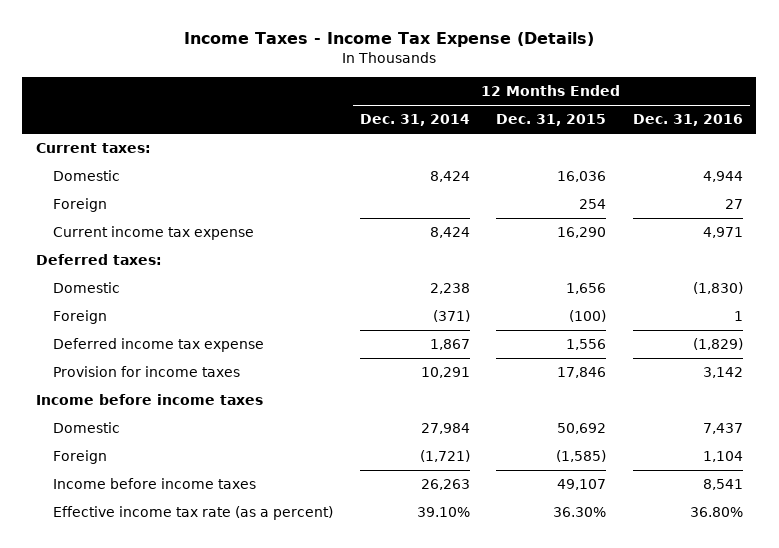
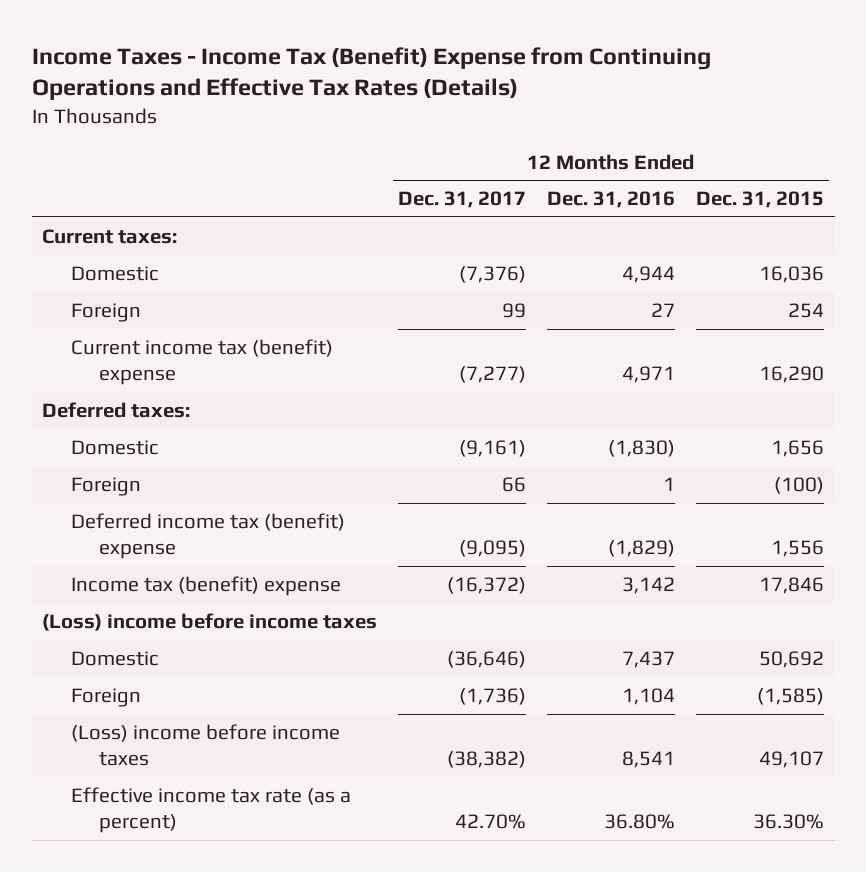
[184,32,595,48] Income Taxes - Income Tax Expense (Details) -> [31,46,711,101] Income Taxes - Income Tax (Benefit) Expense from Continuing Operations and Effective Tax Rates (Details)
[359,114,470,127] Dec. 31, 2014 -> none
none -> [398,191,527,209] Dec. 31, 2017
[53,226,255,241] Current income tax expense -> [70,338,333,386] Current income tax (benefit) expense
[53,338,265,353] Deferred income tax expense -> [70,512,345,560] Deferred income tax (benefit) expense
[53,366,241,378] Provision for income taxes -> [70,575,341,596] Income tax (benefit) expense
[35,394,263,406] Income before income taxes -> [42,612,378,631] (Loss) income before income taxes
[53,478,257,490] Income before income taxes -> [70,723,340,767] (Loss) income before income taxes

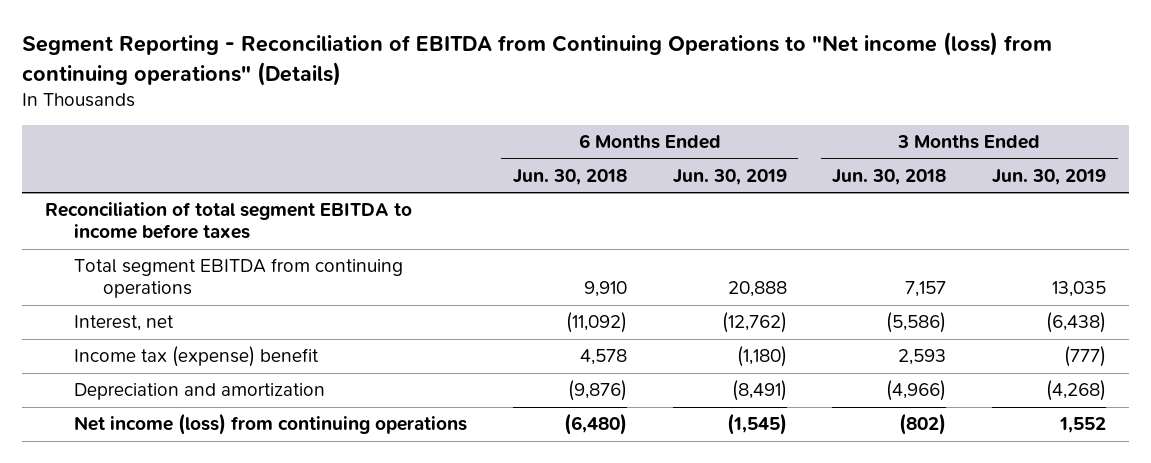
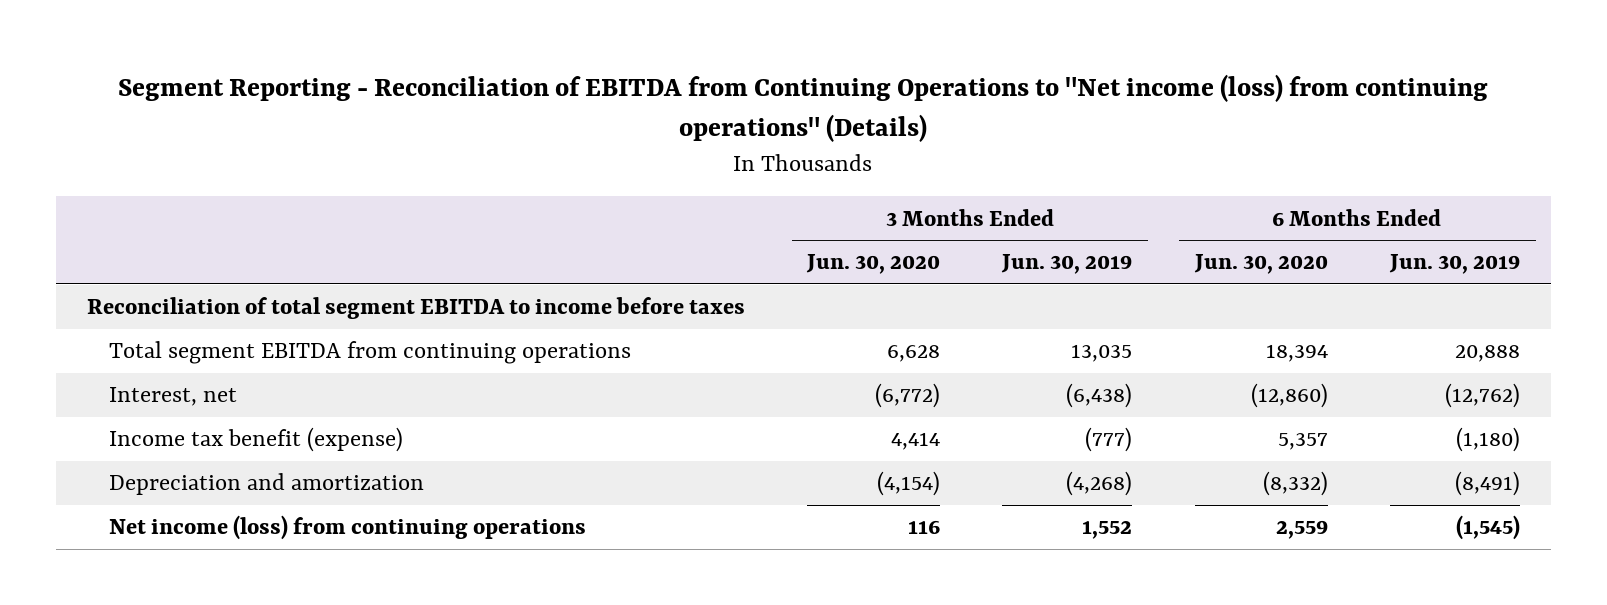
[512,168,627,185] Jun. 30, 2018 -> none
[832,168,947,185] Jun. 30, 2018 -> none
none -> [806,254,941,275] Jun. 30, 2020
none -> [1193,254,1328,275] Jun. 30, 2020
[73,346,319,368] Income tax (expense) benefit -> [108,427,403,453] Income tax benefit (expense)

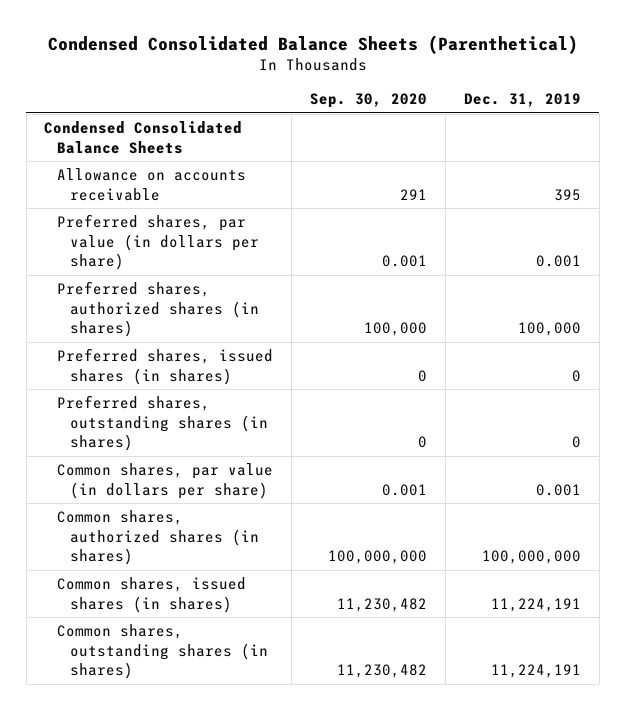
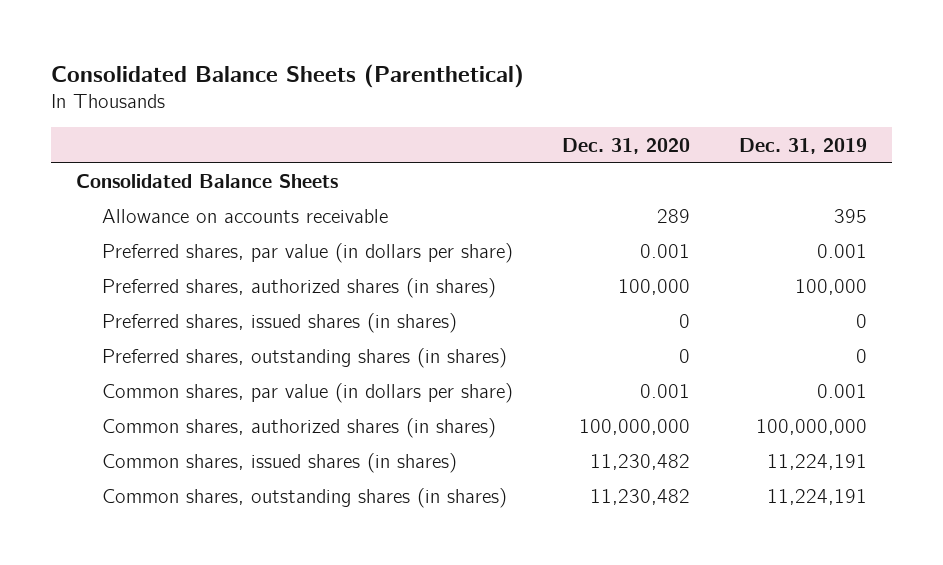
[47,34,578,54] Condensed Consolidated Balance Sheets (Parenthetical) -> [51,63,525,88] Consolidated Balance Sheets (Parenthetical)
[309,93,427,109] Sep. 30, 2020 -> none
none -> [562,137,691,154] Dec. 31, 2020
[44,121,243,154] Condensed Consolidated Balance Sheets -> [76,174,339,189] Consolidated Balance Sheets

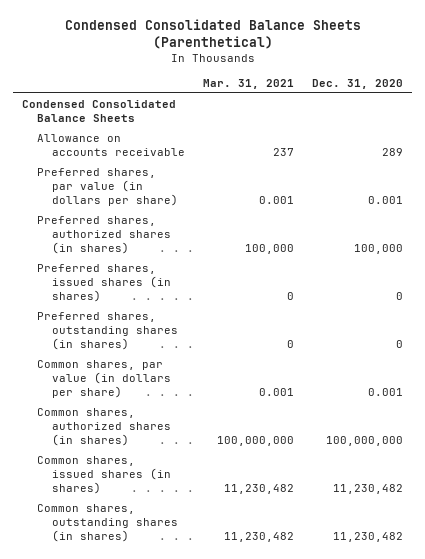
[51,63,525,88] Consolidated Balance Sheets (Parenthetical) -> [64,18,361,50] Condensed Consolidated Balance Sheets (Parenthetical)
[739,137,868,154] Dec. 31, 2019 -> none
none -> [203,78,295,89] Mar. 31, 2021
[76,174,339,189] Consolidated Balance Sheets -> [21,99,176,122] Condensed Consolidated Balance Sheets

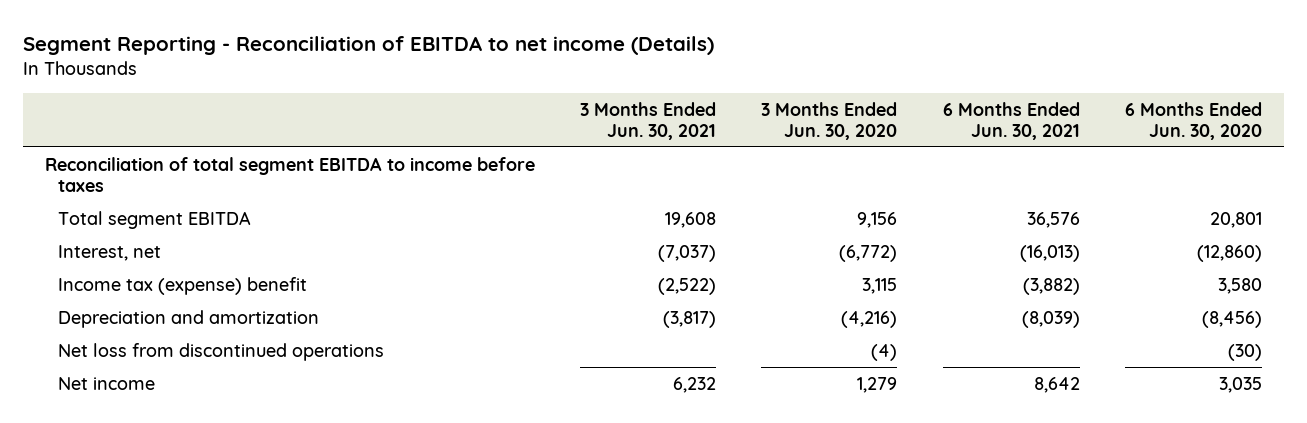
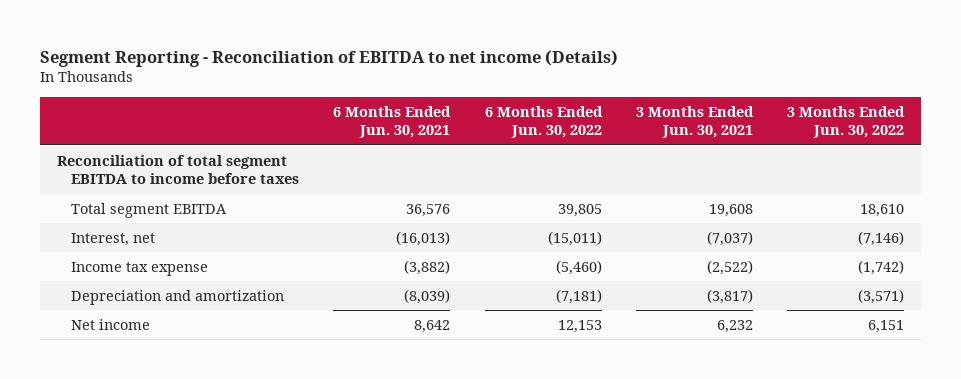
[761,101,898,140] 3 Months Ended Jun. 30, 2020 -> none
[1124,101,1262,140] 6 Months Ended Jun. 30, 2020 -> none
none -> [484,105,603,139] 6 Months Ended Jun. 30, 2022
none -> [786,105,905,139] 3 Months Ended Jun. 30, 2022
[58,276,308,295] Income tax (expense) benefit -> [71,261,209,276] Income tax expense
[58,342,385,361] Net loss from discontinued operations -> none

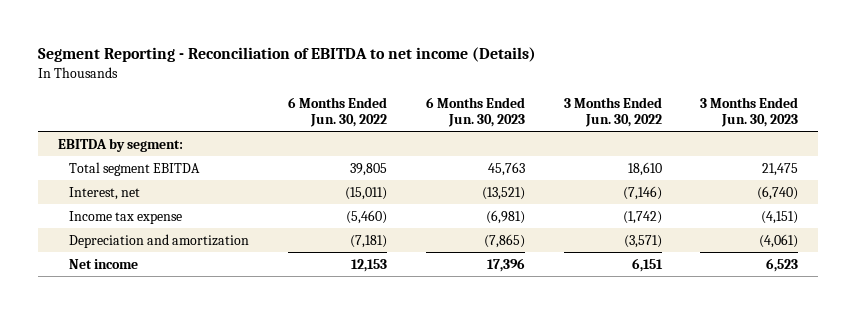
[333,105,452,139] 6 Months Ended Jun. 30, 2021 -> none
[635,105,754,139] 3 Months Ended Jun. 30, 2021 -> none
none -> [425,96,525,127] 6 Months Ended Jun. 30, 2023
none -> [700,96,799,127] 3 Months Ended Jun. 30, 2023
[57,154,300,185] Reconciliation of total segment EBITDA to income before taxes -> [57,137,183,152] EBITDA by segment:

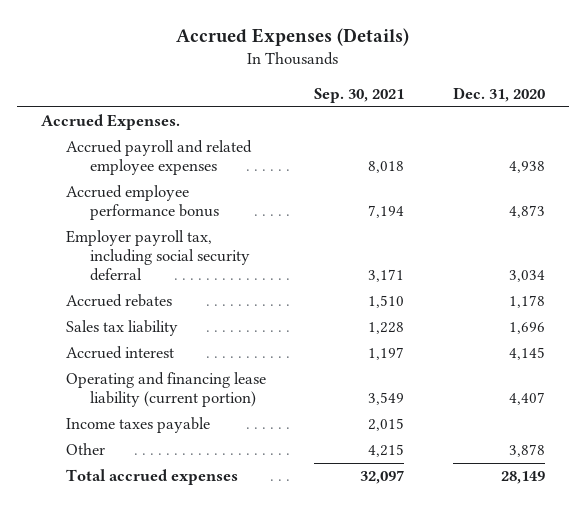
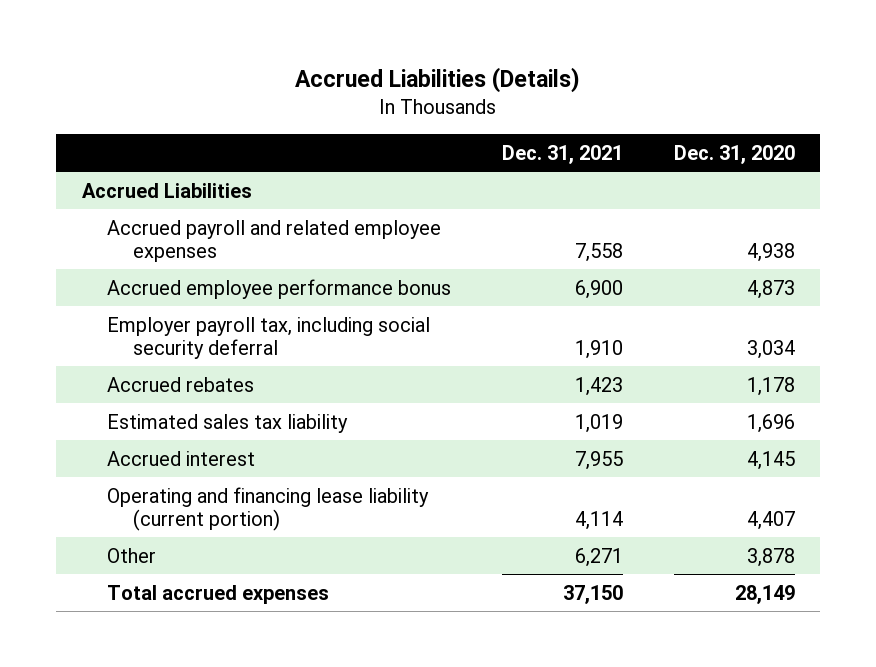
[176,28,410,47] Accrued Expenses (Details) -> [295,67,581,94] Accrued Liabilities (Details)
[314,88,405,104] Sep. 30, 2021 -> none
none -> [501,144,623,164] Dec. 31, 2021
[41,114,181,131] Accrued Expenses. -> [81,182,252,198] Accrued Liabilities
[65,320,178,337] Sales tax liability -> [107,413,349,433] Estimated sales tax liability
[65,417,210,434] Income taxes payable -> none

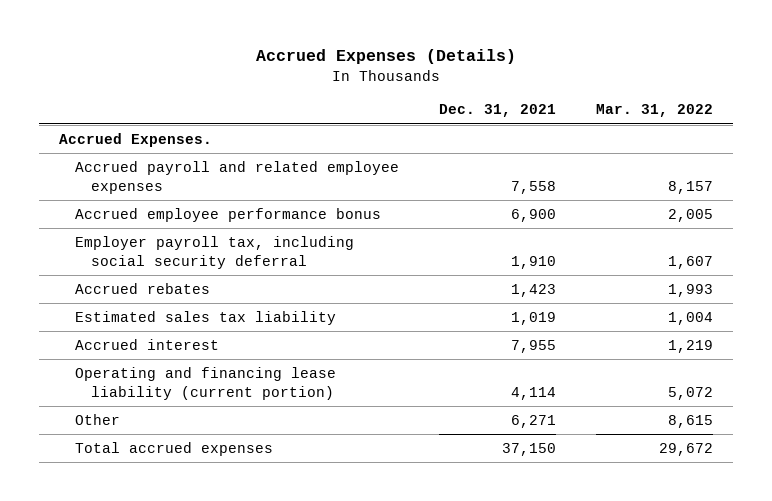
[295,67,581,94] Accrued Liabilities (Details) -> [256,49,517,65] Accrued Expenses (Details)
[673,144,795,164] Dec. 31, 2020 -> none
none -> [596,104,714,118] Mar. 31, 2022
[81,182,252,198] Accrued Liabilities -> [58,133,212,148] Accrued Expenses.

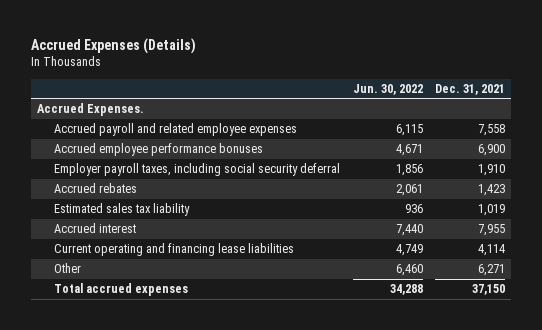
[596,104,714,118] Mar. 31, 2022 -> none
none -> [352,83,423,95] Jun. 30, 2022
[75,208,382,223] Accrued employee performance bonus -> [54,143,264,157] Accrued employee performance bonuses
[75,236,355,269] Employer payroll tax, including social security deferral -> [54,163,341,177] Employer payroll taxes, including social security deferral
[75,367,337,400] Operating and financing lease liability (current portion) -> [54,243,295,257] Current operating and financing lease liabilities

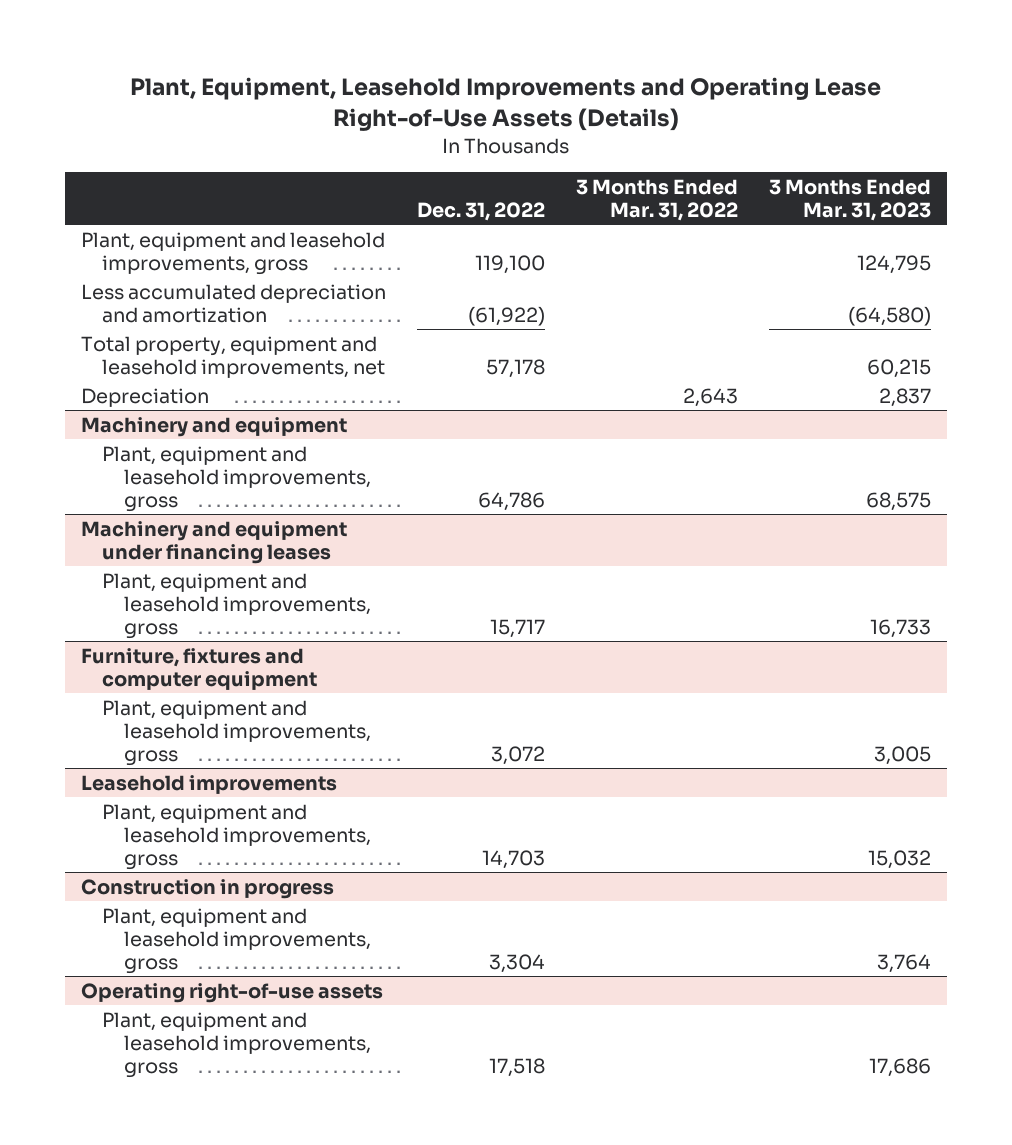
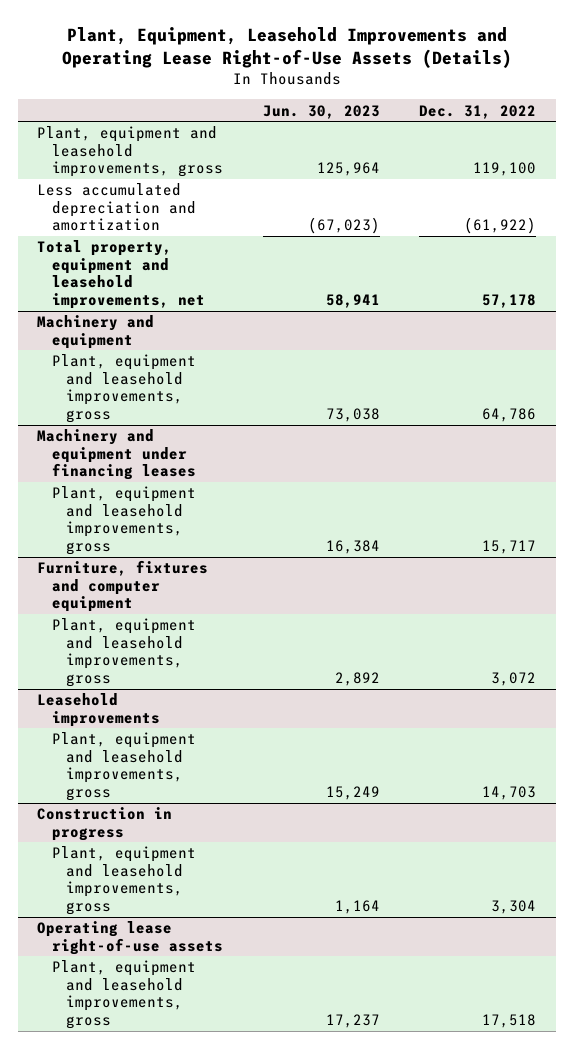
[575,178,738,221] 3 Months Ended Mar. 31, 2022 -> none
[769,178,932,221] 3 Months Ended Mar. 31, 2023 -> none
none -> [262,104,380,119] Jun. 30, 2023
[80,387,209,407] Depreciation -> none
[80,982,383,1003] Operating right-of-use assets -> [37,921,223,955] Operating lease right-of-use assets

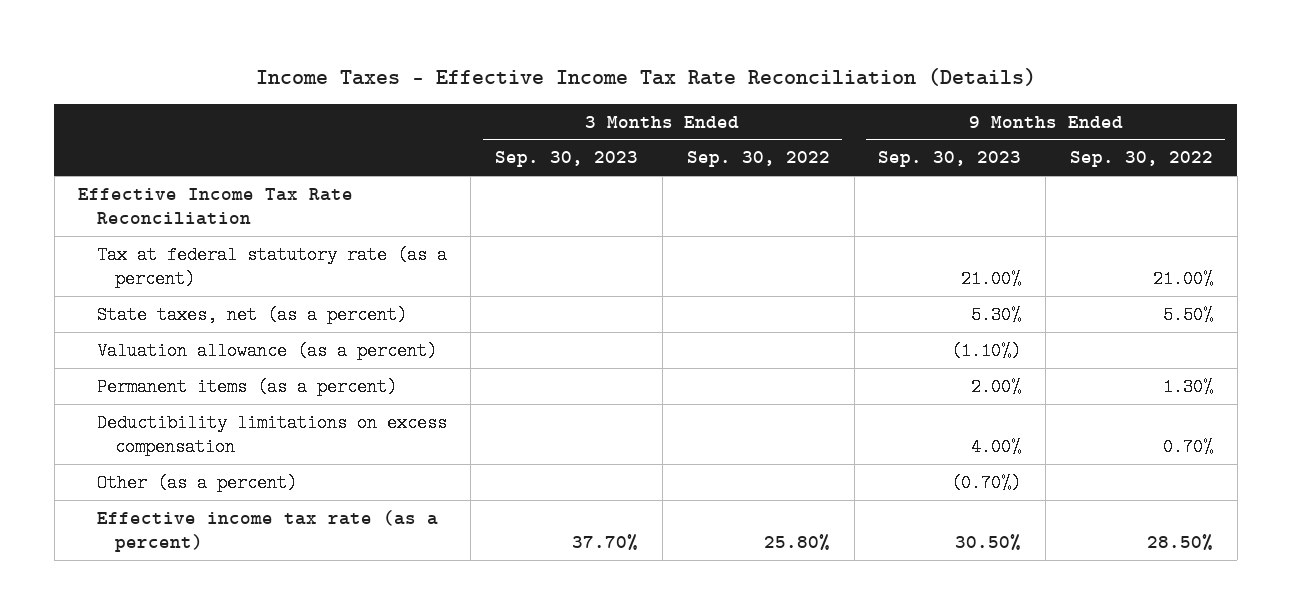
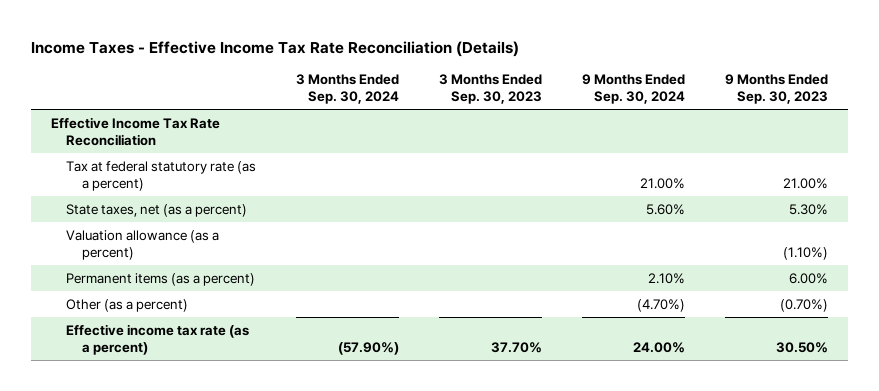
[686,151,830,168] Sep. 30, 2022 -> none
[1069,151,1213,168] Sep. 30, 2022 -> none
none -> [296,73,400,105] 3 Months Ended Sep. 30, 2024
none -> [581,73,685,105] 9 Months Ended Sep. 30, 2024
[96,413,447,457] Deductibility limitations on excess compensation -> none
[971,377,1022,396] 2.00% -> [788,272,828,284] 6.00%

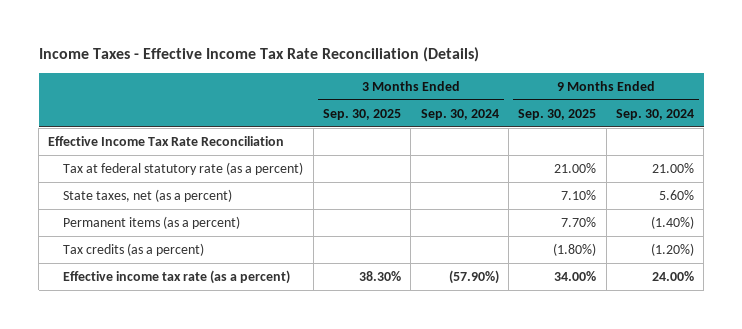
[439,73,543,105] 3 Months Ended Sep. 30, 2023 -> none
[724,73,828,105] 9 Months Ended Sep. 30, 2023 -> none
none -> [323,108,402,120] Sep. 30, 2025
none -> [518,108,597,120] Sep. 30, 2025
[66,229,220,261] Valuation allowance (as a percent) -> none
[66,298,189,312] Other (as a percent) -> none
[647,272,685,284] 2.10% -> [651,215,695,229] (1.40%)
none -> [63,242,205,256] Tax credits (as a percent)

